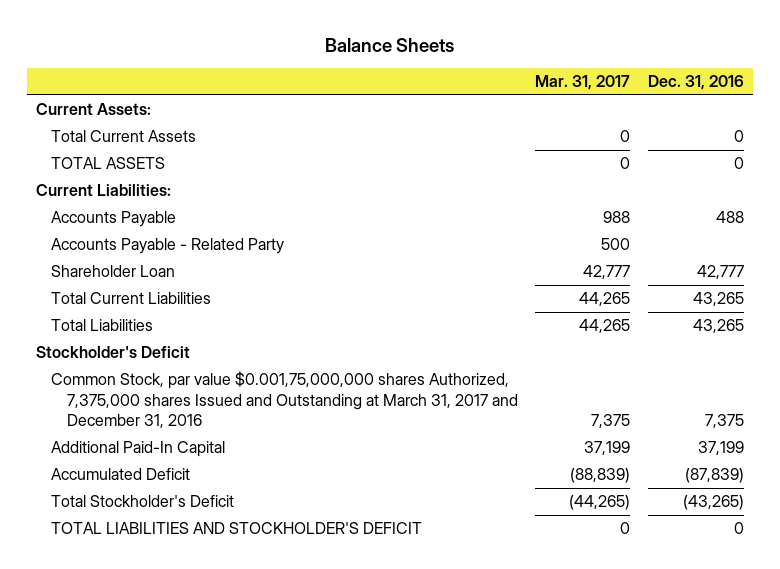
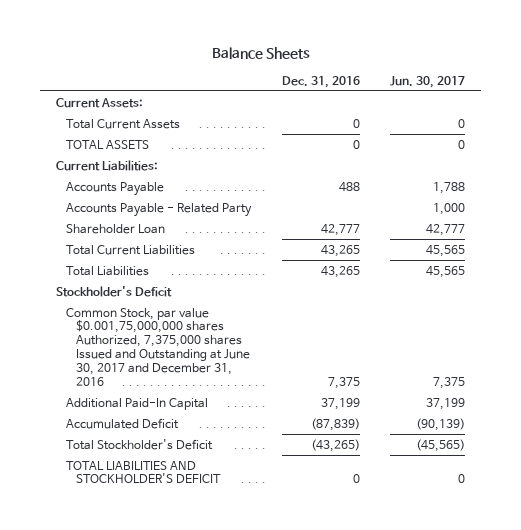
[535,75,631,91] Mar. 31, 2017 -> none
none -> [390,75,466,88] Jun. 30, 2017
[51,371,518,429] Common Stock, par value $0.001,75,000,000 shares Authorized, 7,375,000 shares Issued and Outstanding at March 31, 2017 and December 31, 2016 -> [65,307,250,386] Common Stock, par value $0.001,75,000,000 shares Authorized, 7,375,000 shares Issued and Outstanding at June 30, 2017 and December 31, 2016

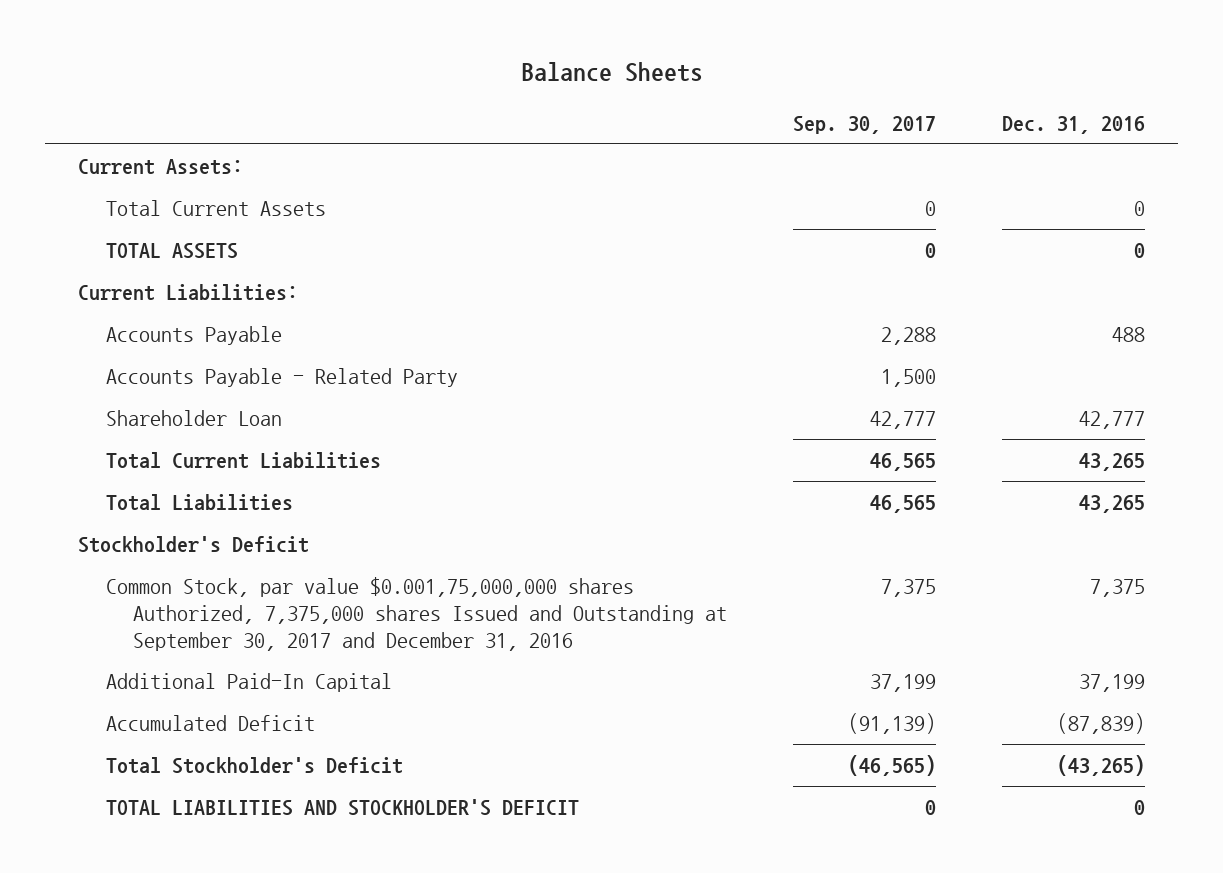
[390,75,466,88] Jun. 30, 2017 -> none
none -> [793,115,937,134] Sep. 30, 2017
[65,307,250,386] Common Stock, par value $0.001,75,000,000 shares Authorized, 7,375,000 shares Issued and Outstanding at June 30, 2017 and December 31, 2016 -> [105,576,728,651] Common Stock, par value $0.001,75,000,000 shares Authorized, 7,375,000 shares Issued and Outstanding at September 30, 2017 and December 31, 2016

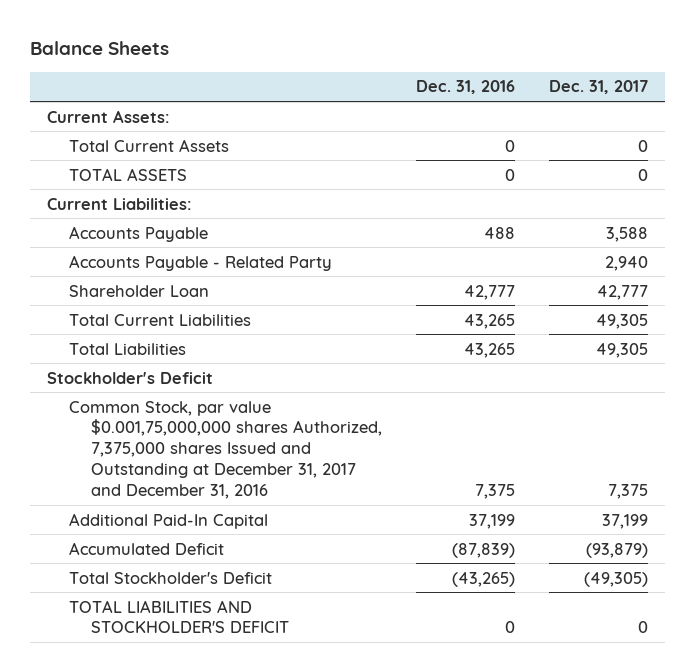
[793,115,937,134] Sep. 30, 2017 -> none
none -> [548,80,648,95] Dec. 31, 2017
[105,576,728,651] Common Stock, par value $0.001,75,000,000 shares Authorized, 7,375,000 shares Issued and Outstanding at September 30, 2017 and December 31, 2016 -> [68,400,383,500] Common Stock, par value $0.001,75,000,000 shares Authorized, 7,375,000 shares Issued and Outstanding at December 31, 2017 and December 31, 2016

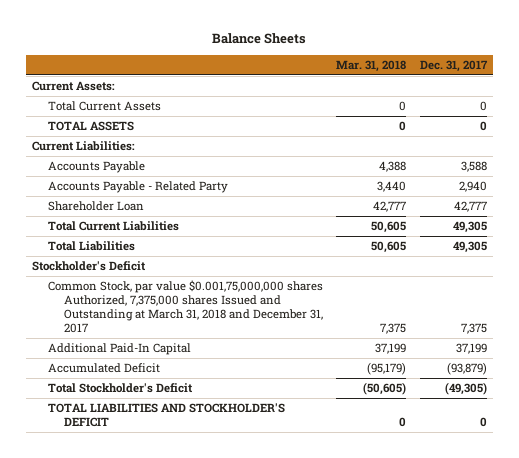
[416,80,516,95] Dec. 31, 2016 -> none
none -> [336,59,407,72] Mar. 31, 2018
[68,400,383,500] Common Stock, par value $0.001,75,000,000 shares Authorized, 7,375,000 shares Issued and Outstanding at December 31, 2017 and December 31, 2016 -> [48,280,324,333] Common Stock, par value $0.001,75,000,000 shares Authorized, 7,375,000 shares Issued and Outstanding at March 31, 2018 and December 31, 2017

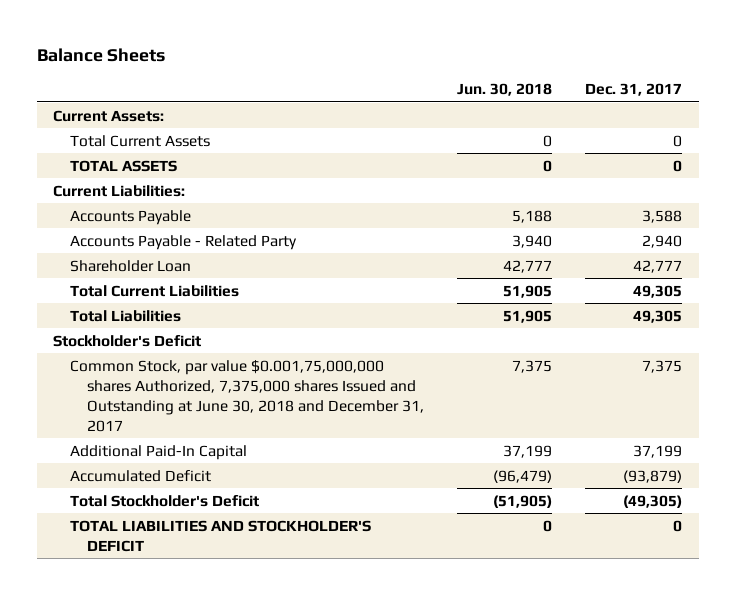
[336,59,407,72] Mar. 31, 2018 -> none
none -> [456,82,552,96] Jun. 30, 2018
[48,280,324,333] Common Stock, par value $0.001,75,000,000 shares Authorized, 7,375,000 shares Issued and Outstanding at March 31, 2018 and December 31, 2017 -> [69,359,424,432] Common Stock, par value $0.001,75,000,000 shares Authorized, 7,375,000 shares Issued and Outstanding at June 30, 2018 and December 31, 2017

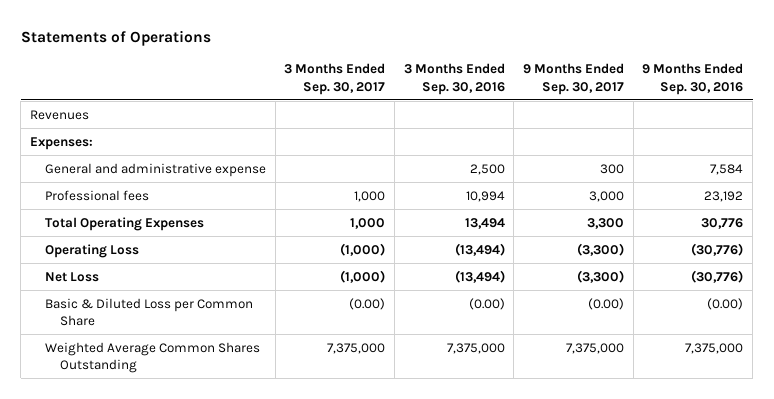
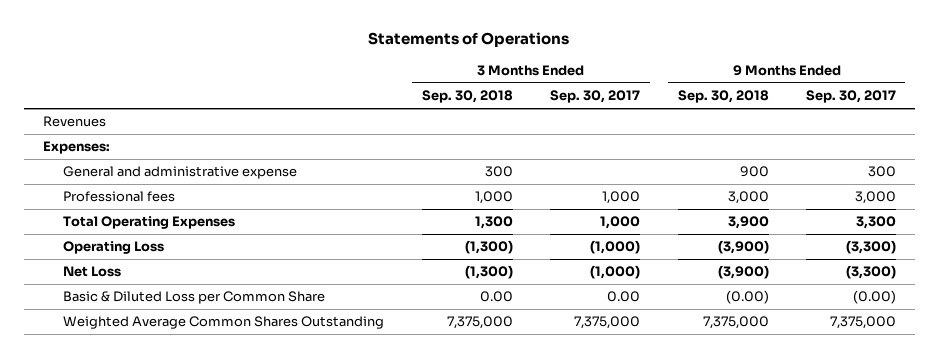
[403,63,505,95] 3 Months Ended Sep. 30, 2016 -> none
[642,63,744,95] 9 Months Ended Sep. 30, 2016 -> none
none -> [421,90,513,104] Sep. 30, 2018
none -> [677,90,769,104] Sep. 30, 2018
[349,297,386,310] (0.00) -> [607,291,641,303] 0.00

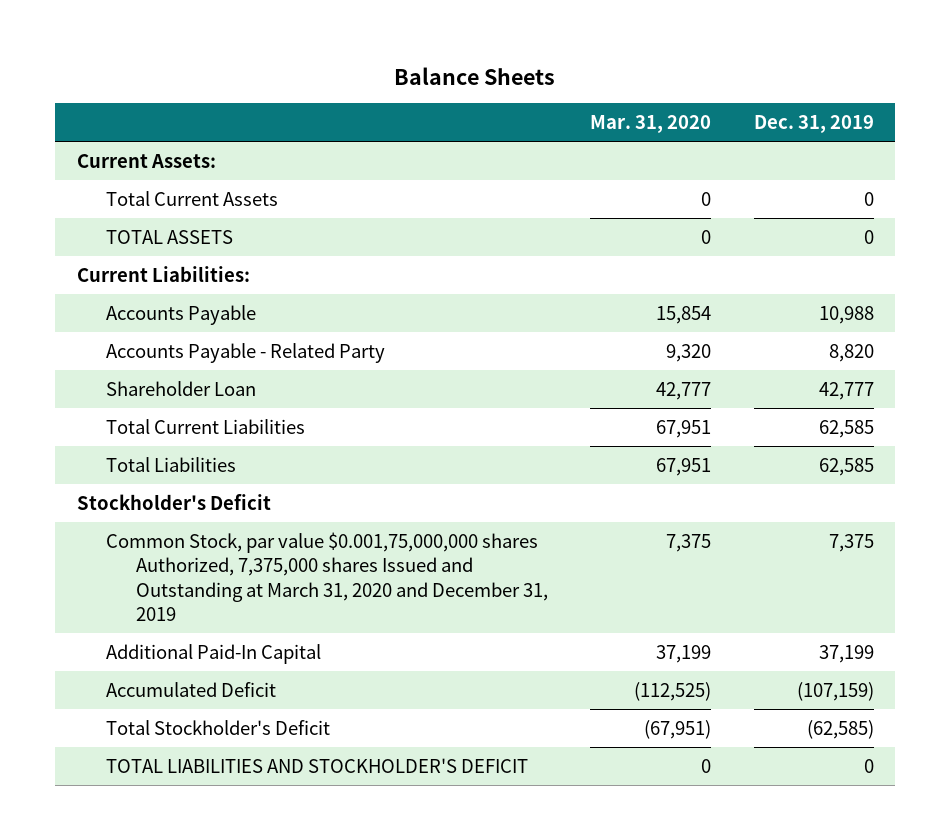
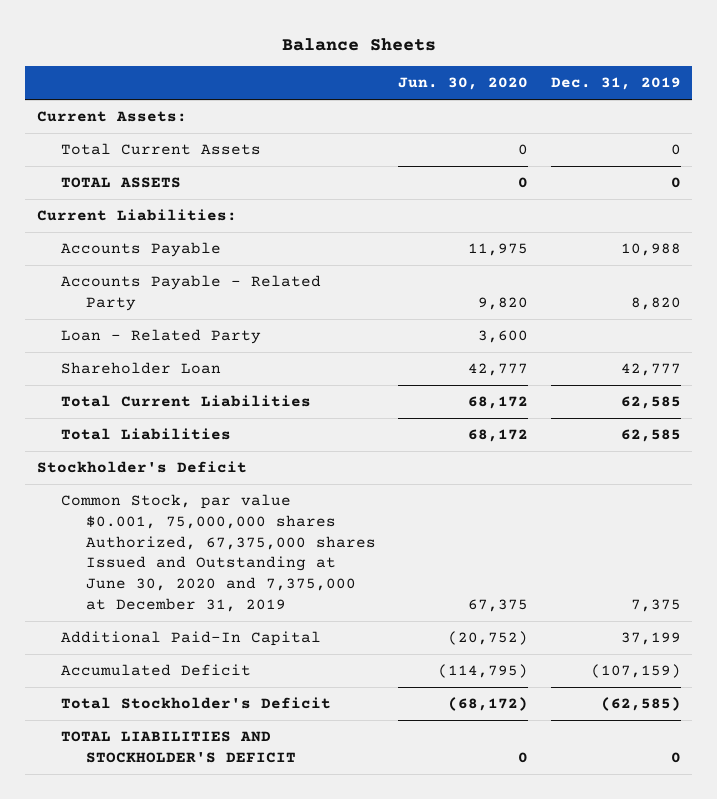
[590,115,712,134] Mar. 31, 2020 -> none
none -> [398,77,529,91] Jun. 30, 2020
none -> [61,329,262,345] Loan - Related Party
[106,531,548,621] Common Stock, par value $0.001,75,000,000 shares Authorized, 7,375,000 shares Issued and Outstanding at March 31, 2020 and December 31, 2019 -> [61,494,376,613] Common Stock, par value $0.001, 75,000,000 shares Authorized, 67,375,000 shares Issued and Outstanding at June 30, 2020 and 7,375,000 at December 31, 2019

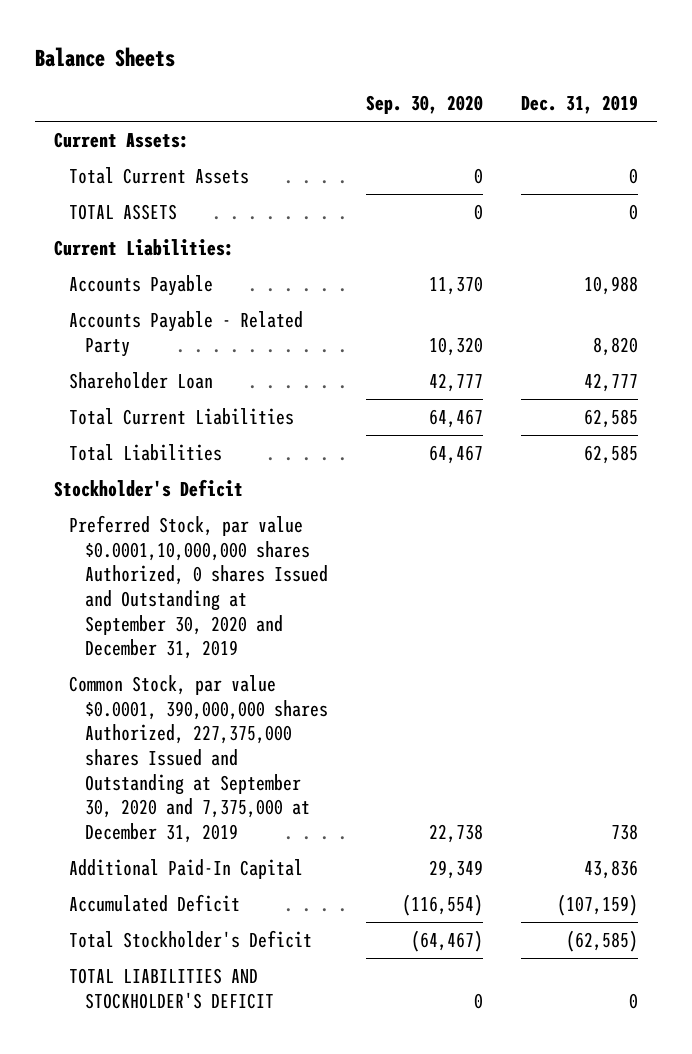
[398,77,529,91] Jun. 30, 2020 -> none
none -> [365,95,483,115] Sep. 30, 2020
[61,329,262,345] Loan - Related Party -> none
none -> [69,514,328,660] Preferred Stock, par value $0.0001,10,000,000 shares Authorized, 0 shares Issued and Outstanding at September 30, 2020 and December 31, 2019
[61,494,376,613] Common Stock, par value $0.001, 75,000,000 shares Authorized, 67,375,000 shares Issued and Outstanding at June 30, 2020 and 7,375,000 at December 31, 2019 -> [69,674,328,843] Common Stock, par value $0.0001, 390,000,000 shares Authorized, 227,375,000 shares Issued and Outstanding at September 30, 2020 and 7,375,000 at December 31, 2019
[630,599,681,613] 7,375 -> [611,823,639,840] 738
[620,632,681,646] 37,199 -> [584,859,639,879] 43,836

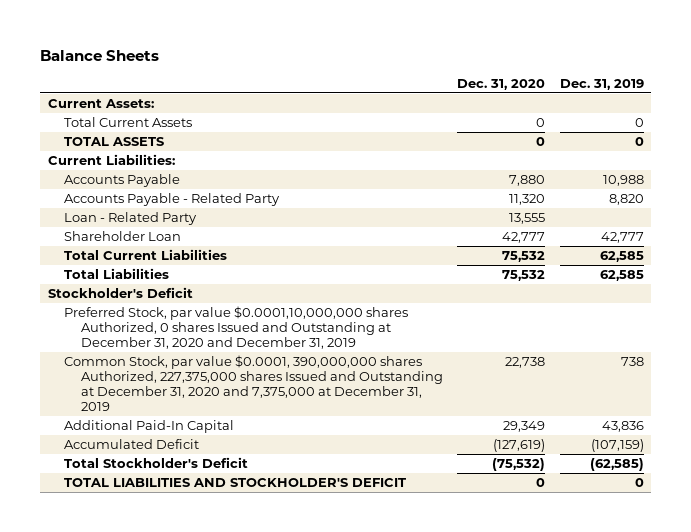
[365,95,483,115] Sep. 30, 2020 -> none
none -> [457,78,546,90] Dec. 31, 2020
none -> [64,212,198,226] Loan - Related Party
[69,514,328,660] Preferred Stock, par value $0.0001,10,000,000 shares Authorized, 0 shares Issued and Outstanding at September 30, 2020 and December 31, 2019 -> [64,306,409,350] Preferred Stock, par value $0.0001,10,000,000 shares Authorized, 0 shares Issued and Outstanding at December 31, 2020 and December 31, 2019
[69,674,328,843] Common Stock, par value $0.0001, 390,000,000 shares Authorized, 227,375,000 shares Issued and Outstanding at September 30, 2020 and 7,375,000 at December 31, 2019 -> [64,355,444,412] Common Stock, par value $0.0001, 390,000,000 shares Authorized, 227,375,000 shares Issued and Outstanding at December 31, 2020 and 7,375,000 at December 31, 2019

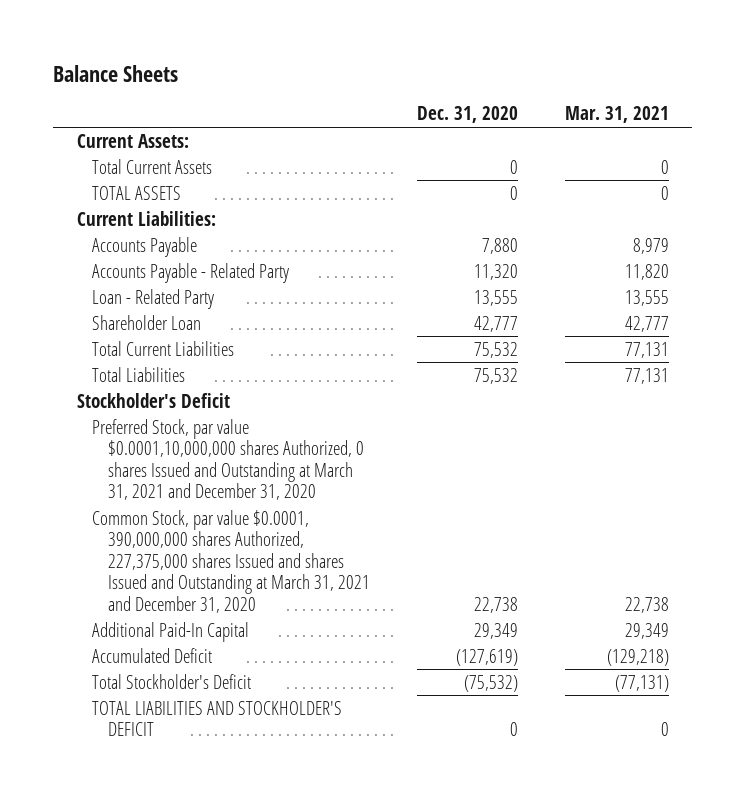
[559,78,644,90] Dec. 31, 2019 -> none
none -> [564,106,669,124] Mar. 31, 2021
[64,306,409,350] Preferred Stock, par value $0.0001,10,000,000 shares Authorized, 0 shares Issued and Outstanding at December 31, 2020 and December 31, 2019 -> [92,418,365,501] Preferred Stock, par value $0.0001,10,000,000 shares Authorized, 0 shares Issued and Outstanding at March 31, 2021 and December 31, 2020
[64,355,444,412] Common Stock, par value $0.0001, 390,000,000 shares Authorized, 227,375,000 shares Issued and Outstanding at December 31, 2020 and 7,375,000 at December 31, 2019 -> [92,509,371,613] Common Stock, par value $0.0001, 390,000,000 shares Authorized, 227,375,000 shares Issued and shares Issued and Outstanding at March 31, 2021 and December 31, 2020

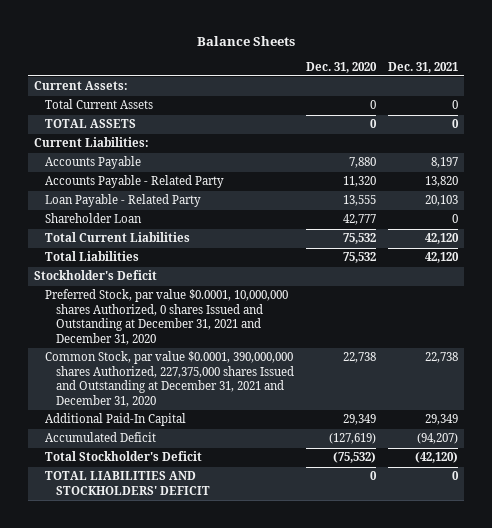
[564,106,669,124] Mar. 31, 2021 -> none
none -> [388,61,459,73] Dec. 31, 2021
[92,288,215,309] Loan - Related Party -> [44,194,201,208] Loan Payable - Related Party
[92,418,365,501] Preferred Stock, par value $0.0001,10,000,000 shares Authorized, 0 shares Issued and Outstanding at March 31, 2021 and December 31, 2020 -> [44,289,288,345] Preferred Stock, par value $0.0001, 10,000,000 shares Authorized, 0 shares Issued and Outstanding at December 31, 2021 and December 31, 2020
[92,509,371,613] Common Stock, par value $0.0001, 390,000,000 shares Authorized, 227,375,000 shares Issued and shares Issued and Outstanding at March 31, 2021 and December 31, 2020 -> [44,351,294,407] Common Stock, par value $0.0001, 390,000,000 shares Authorized, 227,375,000 shares Issued and Outstanding at December 31, 2021 and December 31, 2020
[92,700,343,737] TOTAL LIABILITIES AND STOCKHOLDER'S DEFICIT -> [44,471,210,495] TOTAL LIABILITIES AND STOCKHOLDERS' DEFICIT

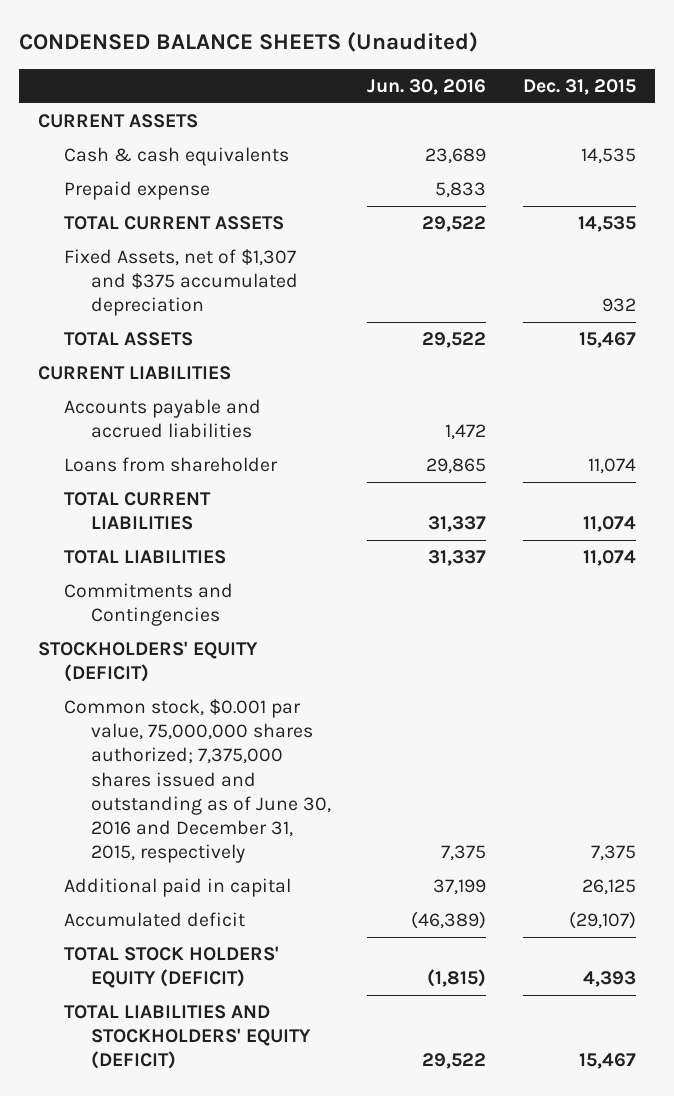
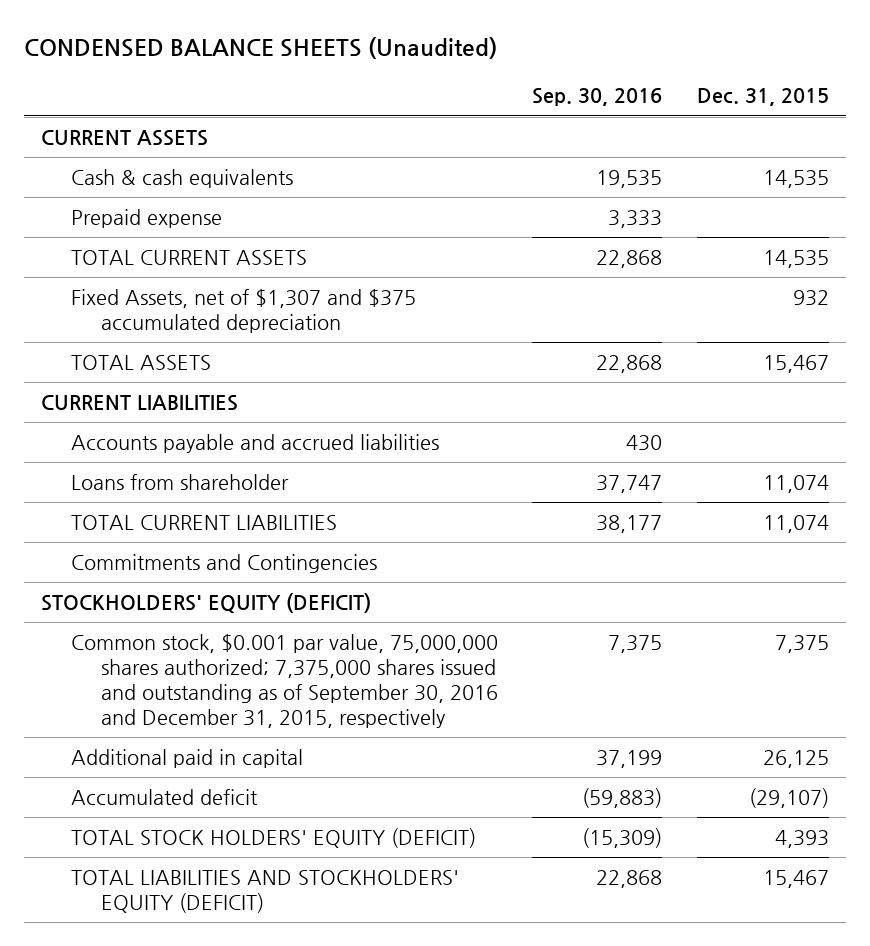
[367,78,487,95] Jun. 30, 2016 -> none
none -> [532,88,663,107] Sep. 30, 2016
[64,550,227,565] TOTAL LIABILITIES -> none
[64,699,331,864] Common stock, $0.001 par value, 75,000,000 shares authorized; 7,375,000 shares issued and outstanding as of June 30, 2016 and December 31, 2015, respectively -> [71,634,499,729] Common stock, $0.001 par value, 75,000,000 shares authorized; 7,375,000 shares issued and outstanding as of September 30, 2016 and December 31, 2015, respectively

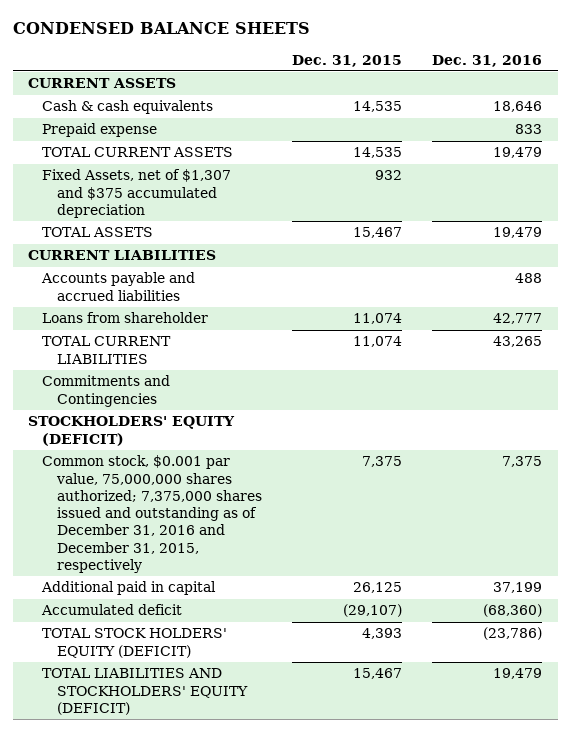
[24,37,498,60] CONDENSED BALANCE SHEETS (Unaudited) -> [12,22,310,35] CONDENSED BALANCE SHEETS
[532,88,663,107] Sep. 30, 2016 -> none
none -> [432,54,543,67] Dec. 31, 2016
[71,634,499,729] Common stock, $0.001 par value, 75,000,000 shares authorized; 7,375,000 shares issued and outstanding as of September 30, 2016 and December 31, 2015, respectively -> [42,455,262,573] Common stock, $0.001 par value, 75,000,000 shares authorized; 7,375,000 shares issued and outstanding as of December 31, 2016 and December 31, 2015, respectively

